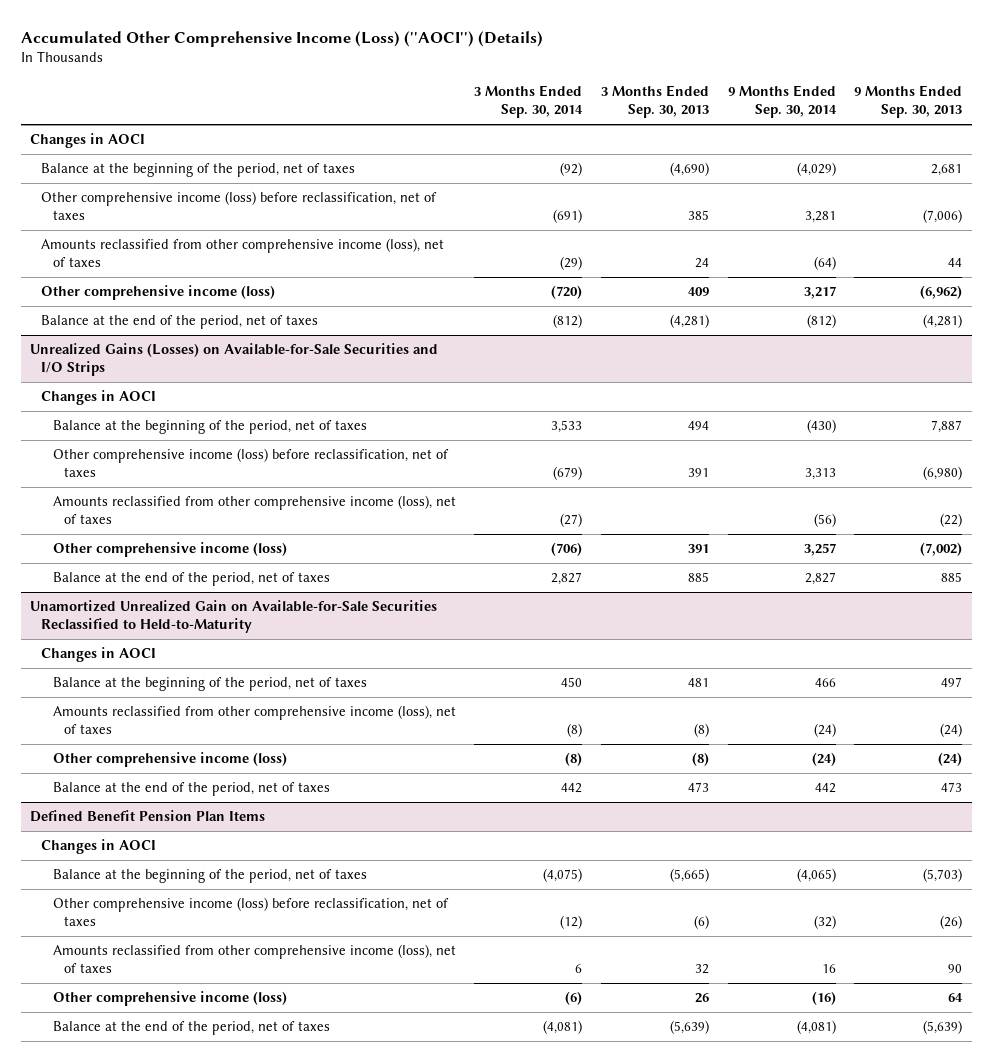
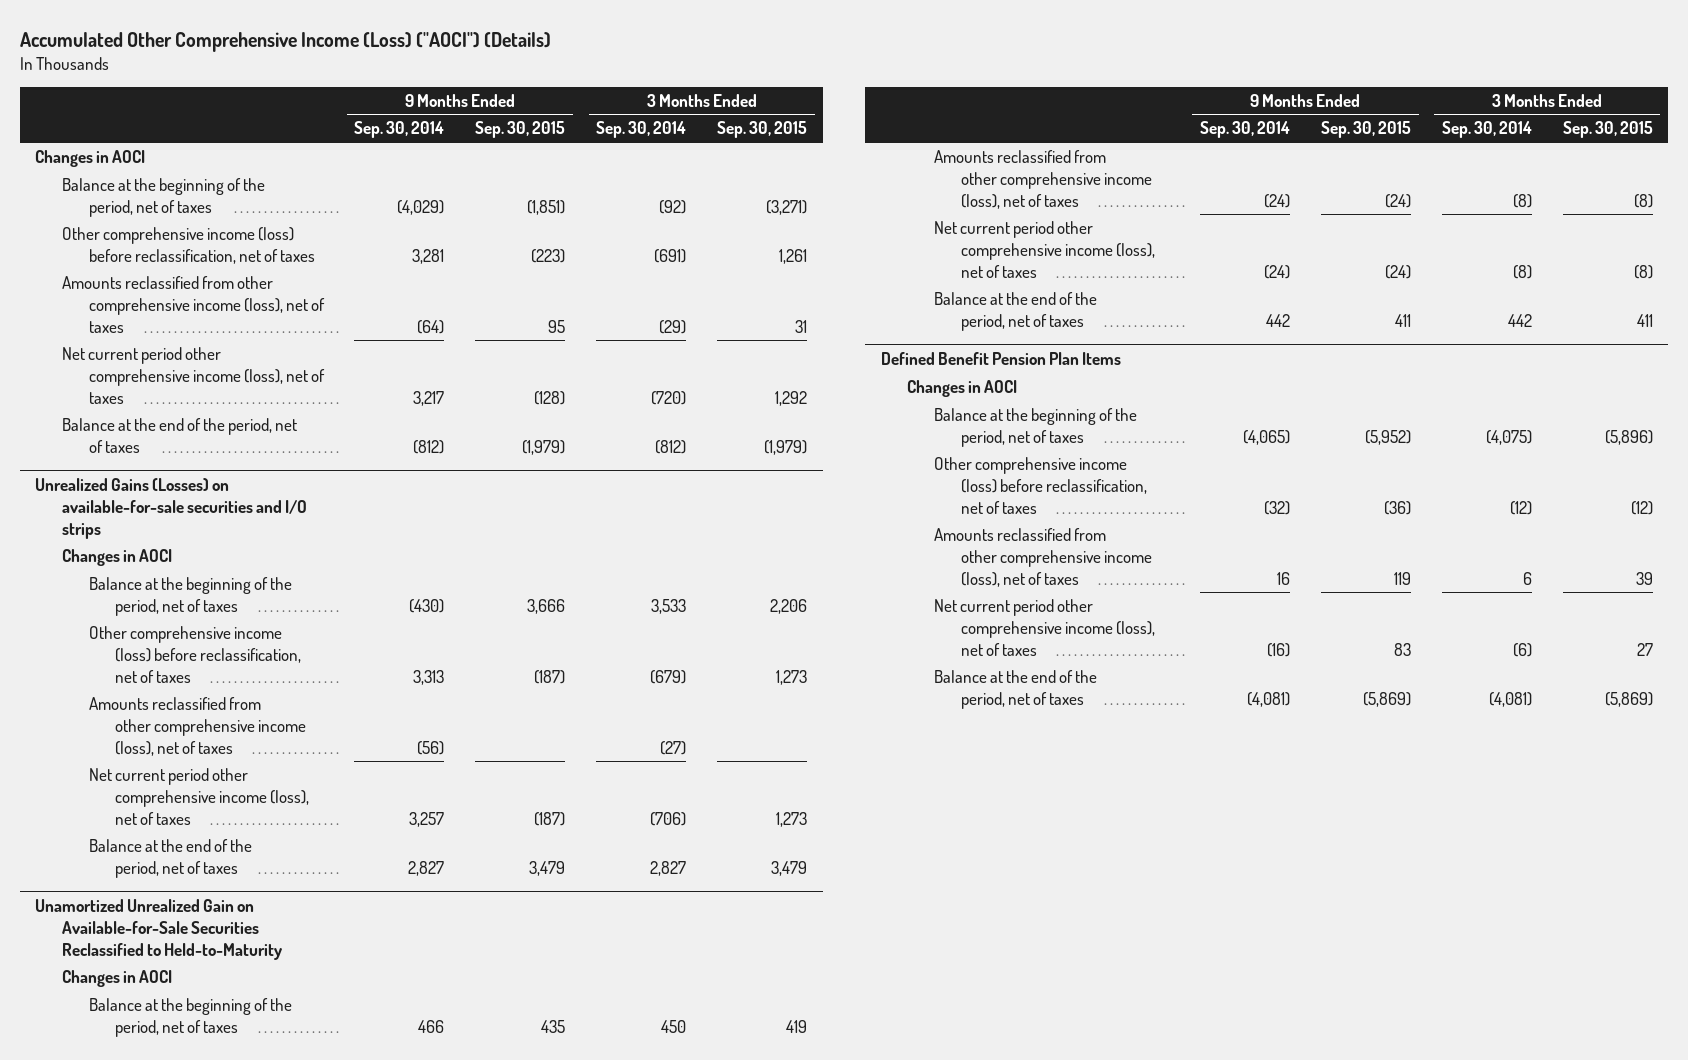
[601,84,710,119] 3 Months Ended Sep. 30, 2013 -> none
[854,84,963,119] 9 Months Ended Sep. 30, 2013 -> none
none -> [475,121,566,139] Sep. 30, 2015
none -> [717,121,808,139] Sep. 30, 2015
[41,285,276,301] Other comprehensive income (loss) -> [61,347,325,404] Net current period other comprehensive income (loss), net of taxes
[30,343,439,377] Unrealized Gains (Losses) on Available-for-Sale Securities and I/O Strips -> [35,477,307,539] Unrealized Gains (Losses) on available-for-sale securities and I/O strips
[52,542,287,558] Other comprehensive income (loss) -> [88,768,310,825] Net current period other comprehensive income (loss), net of taxes
[52,752,287,768] Other comprehensive income (loss) -> [934,221,1155,278] Net current period other comprehensive income (loss), net of taxes
[52,991,287,1007] Other comprehensive income (loss) -> [934,599,1155,656] Net current period other comprehensive income (loss), net of taxes

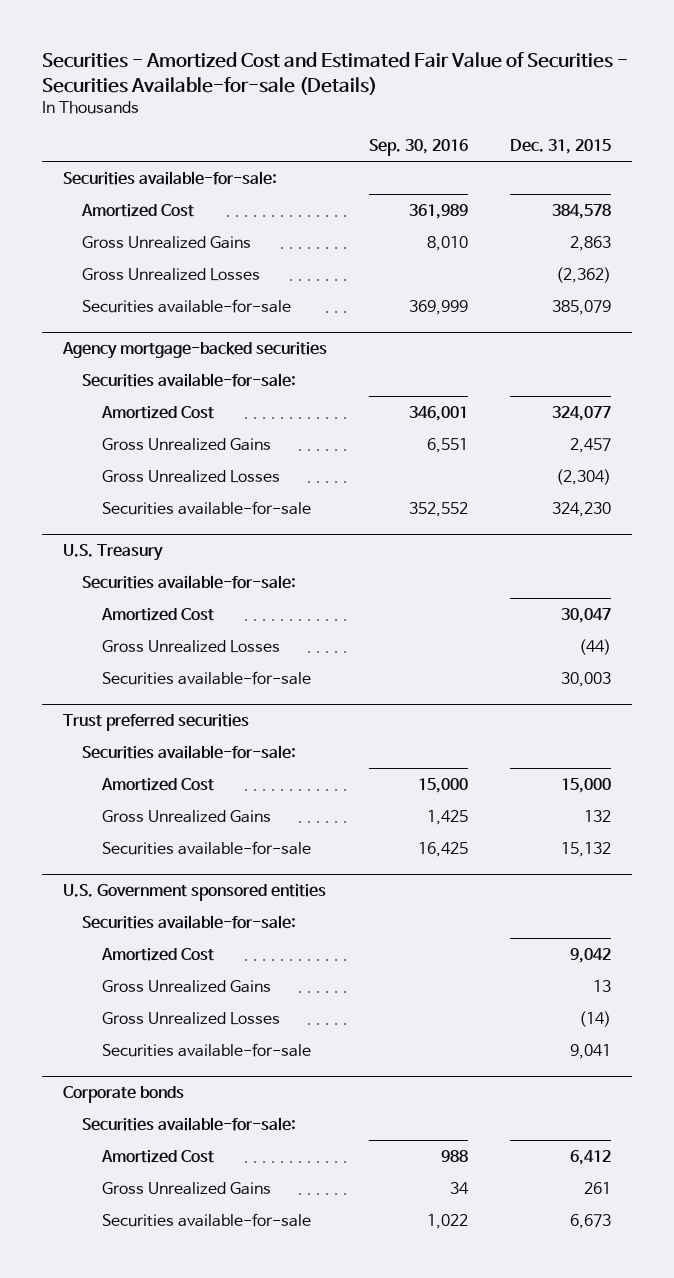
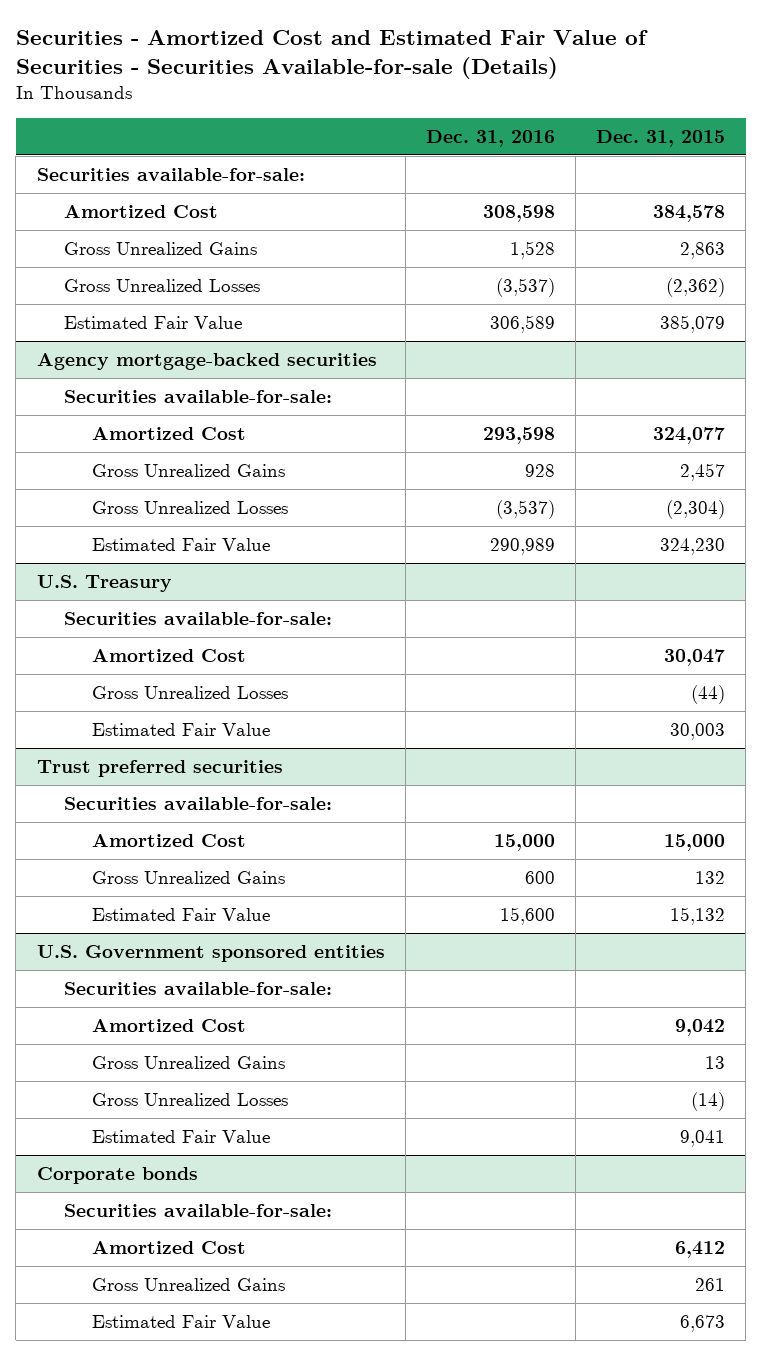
[369,138,469,156] Sep. 30, 2016 -> none
none -> [425,129,555,147] Dec. 31, 2016
[82,298,292,313] Securities available-for-sale -> [64,316,243,330] Estimated Fair Value
[101,500,311,515] Securities available-for-sale -> [91,538,270,552] Estimated Fair Value
[101,670,311,685] Securities available-for-sale -> [91,723,270,737] Estimated Fair Value
[101,840,311,855] Securities available-for-sale -> [91,908,270,922] Estimated Fair Value
[101,1042,311,1057] Securities available-for-sale -> [91,1130,270,1144] Estimated Fair Value
[101,1212,311,1227] Securities available-for-sale -> [91,1315,270,1329] Estimated Fair Value

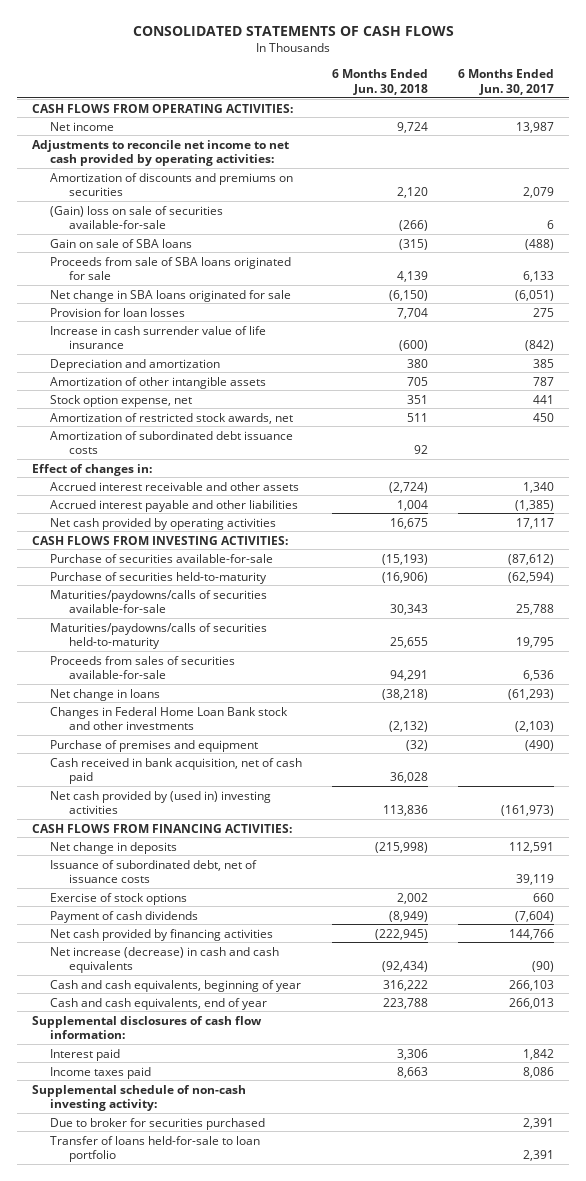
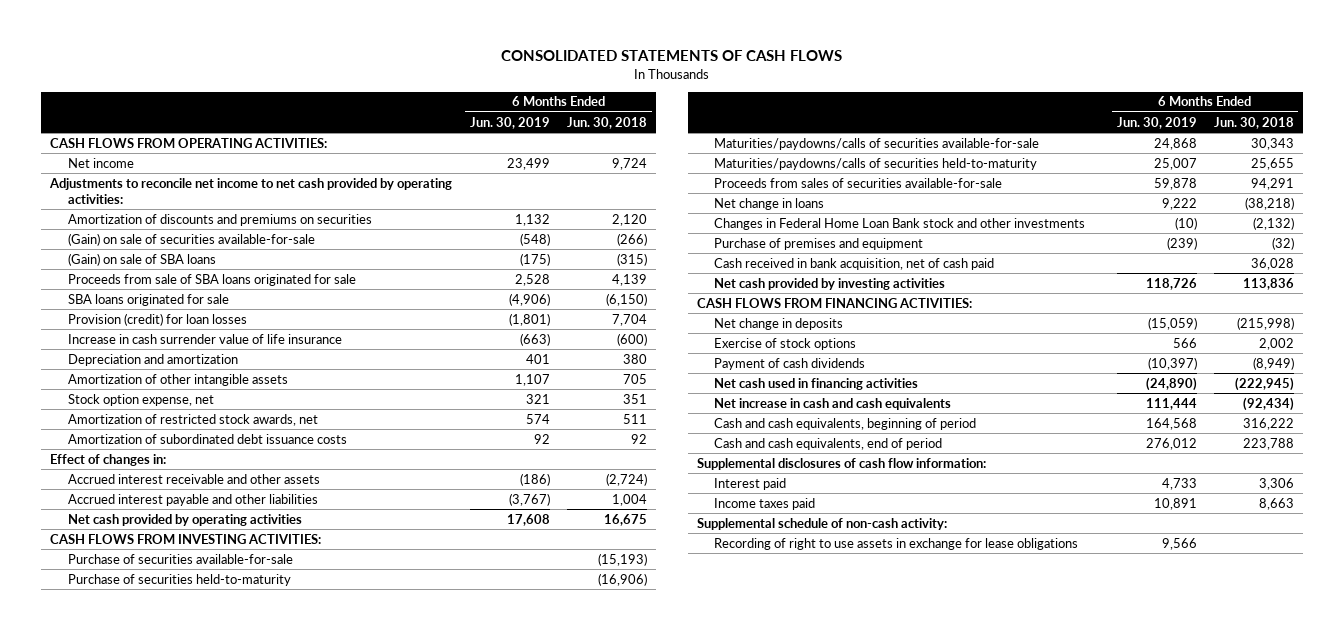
[458,68,555,95] 6 Months Ended Jun. 30, 2017 -> none
none -> [469,116,550,129] Jun. 30, 2019
[50,205,224,230] (Gain) loss on sale of securities available-for-sale -> [67,232,315,246] (Gain) on sale of securities available-for-sale
[50,238,193,248] Gain on sale of SBA loans -> [67,252,216,266] (Gain) on sale of SBA loans
[50,289,292,302] Net change in SBA loans originated for sale -> [67,293,229,306] SBA loans originated for sale
[50,307,186,317] Provision for loan losses -> [67,312,247,326] Provision (credit) for loan losses
[50,790,272,815] Net cash provided by (used in) investing activities -> [714,277,946,290] Net cash provided by investing activities
[50,859,258,884] Issuance of subordinated debt, net of issuance costs -> none
[50,928,274,941] Net cash provided by financing activities -> [714,377,919,390] Net cash used in financing activities
[50,946,280,974] Net increase (decrease) in cash and cash equivalents -> [714,397,952,410] Net increase in cash and cash equivalents
[50,979,302,992] Cash and cash equivalents, beginning of year -> [714,417,977,430] Cash and cash equivalents, beginning of period
[50,997,268,1010] Cash and cash equivalents, end of year -> [714,437,943,450] Cash and cash equivalents, end of period
[50,1117,266,1130] Due to broker for securities purchased -> none
[50,1135,261,1163] Transfer of loans held-for-sale to loan portfolio -> none
[32,1084,247,1112] Supplemental schedule of non-cash investing activity: -> [696,517,947,530] Supplemental schedule of non-cash activity:
none -> [714,537,1079,550] Recording of right to use assets in exchange for lease obligations

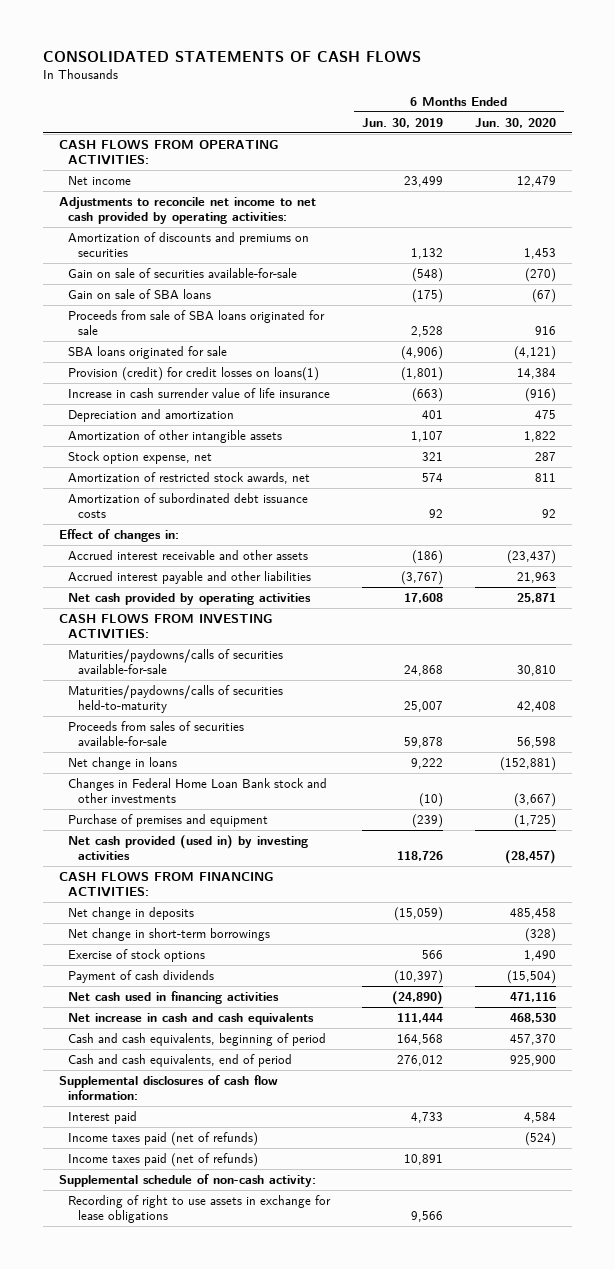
[567,116,648,129] Jun. 30, 2018 -> none
none -> [475,117,557,128] Jun. 30, 2020
[67,232,315,246] (Gain) on sale of securities available-for-sale -> [68,267,298,278] Gain on sale of securities available-for-sale
[67,252,216,266] (Gain) on sale of SBA loans -> [68,288,212,299] Gain on sale of SBA loans
[67,312,247,326] Provision (credit) for loan losses -> [68,366,320,381] Provision (credit) for credit losses on loans(1)
[67,553,293,564] Purchase of securities available-for-sale -> none
[67,573,291,586] Purchase of securities held-to-maturity -> none
[714,257,995,270] Cash received in bank acquisition, net of cash paid -> none
[714,277,946,290] Net cash provided by investing activities -> [68,834,309,860] Net cash provided (used in) by investing activities
none -> [68,927,271,941] Net change in short-term borrowings
none -> [68,1131,259,1146] Income taxes paid (net of refunds)
[714,497,816,510] Income taxes paid -> [68,1152,259,1167] Income taxes paid (net of refunds)

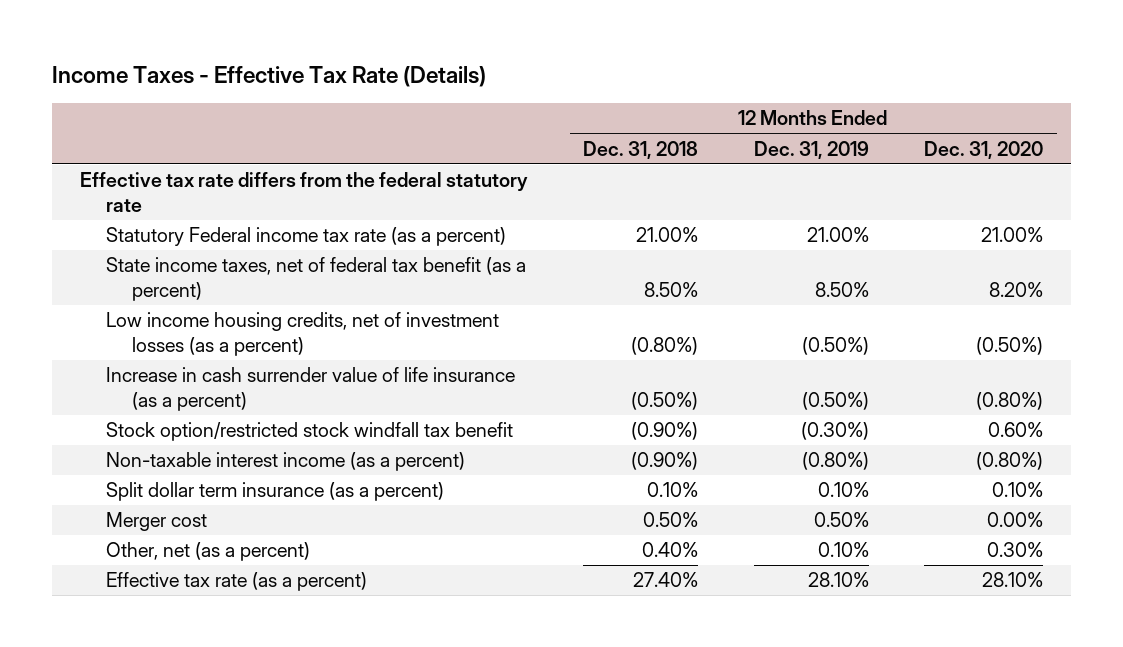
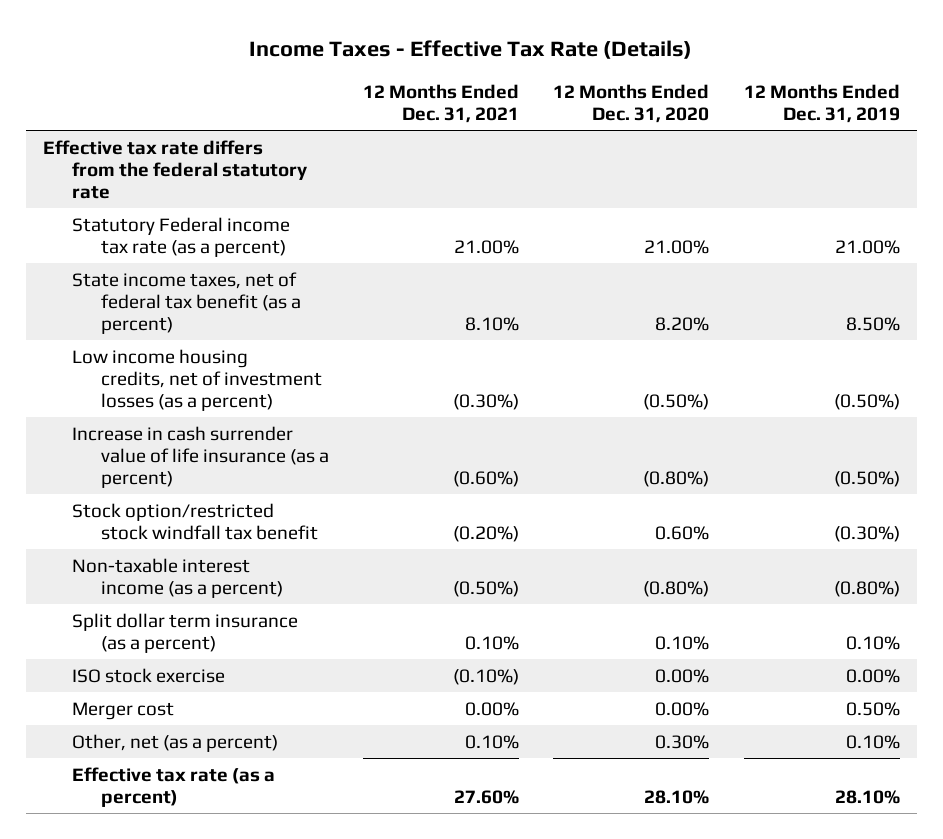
[583,140,699,159] Dec. 31, 2018 -> none
none -> [363,83,520,124] 12 Months Ended Dec. 31, 2021
none -> [72,667,226,683] ISO stock exercise

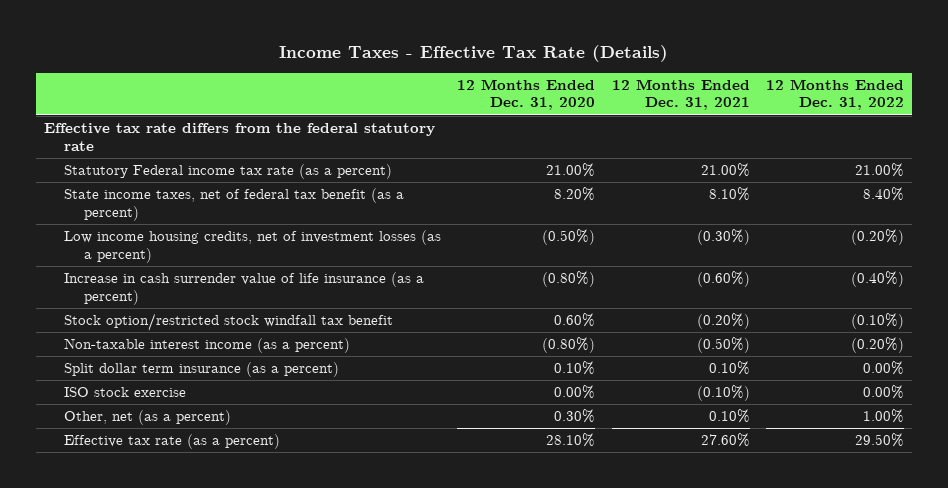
[743,83,900,124] 12 Months Ended Dec. 31, 2019 -> none
none -> [766,78,905,111] 12 Months Ended Dec. 31, 2022
[72,701,175,720] Merger cost -> none

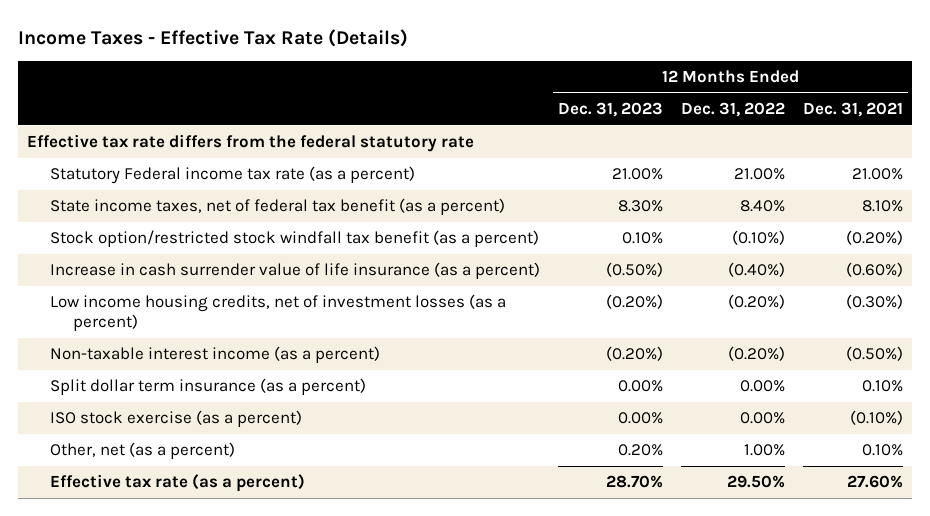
[457,78,596,111] 12 Months Ended Dec. 31, 2020 -> none
none -> [557,102,663,118] Dec. 31, 2023
none -> [49,230,539,248] Stock option/restricted stock windfall tax benefit (as a percent)
[63,313,393,332] Stock option/restricted stock windfall tax benefit -> none
[63,230,441,263] Low income housing credits, net of investment losses (as a percent) -> [49,294,506,331] Low income housing credits, net of investment losses (as a percent)
[63,387,186,398] ISO stock exercise -> [49,410,302,428] ISO stock exercise (as a percent)

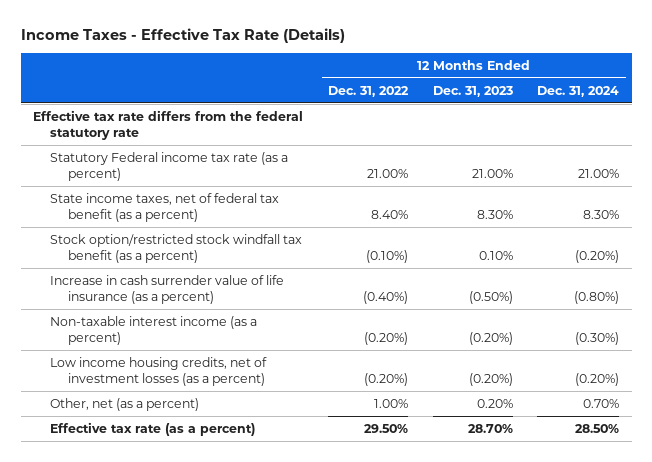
[803,102,904,118] Dec. 31, 2021 -> none
none -> [537,85,620,97] Dec. 31, 2024
[49,378,366,396] Split dollar term insurance (as a percent) -> none
[49,410,302,428] ISO stock exercise (as a percent) -> none
[49,294,506,331] Low income housing credits, net of investment losses (as a percent) -> [50,356,268,386] Low income housing credits, net of investment losses (as a percent)

